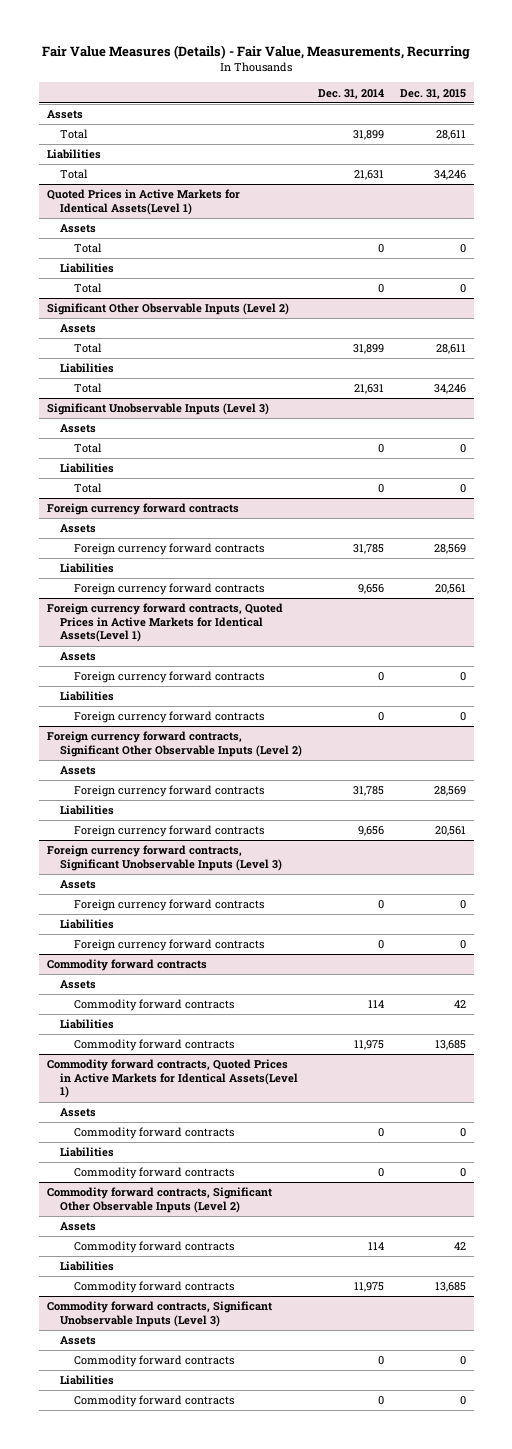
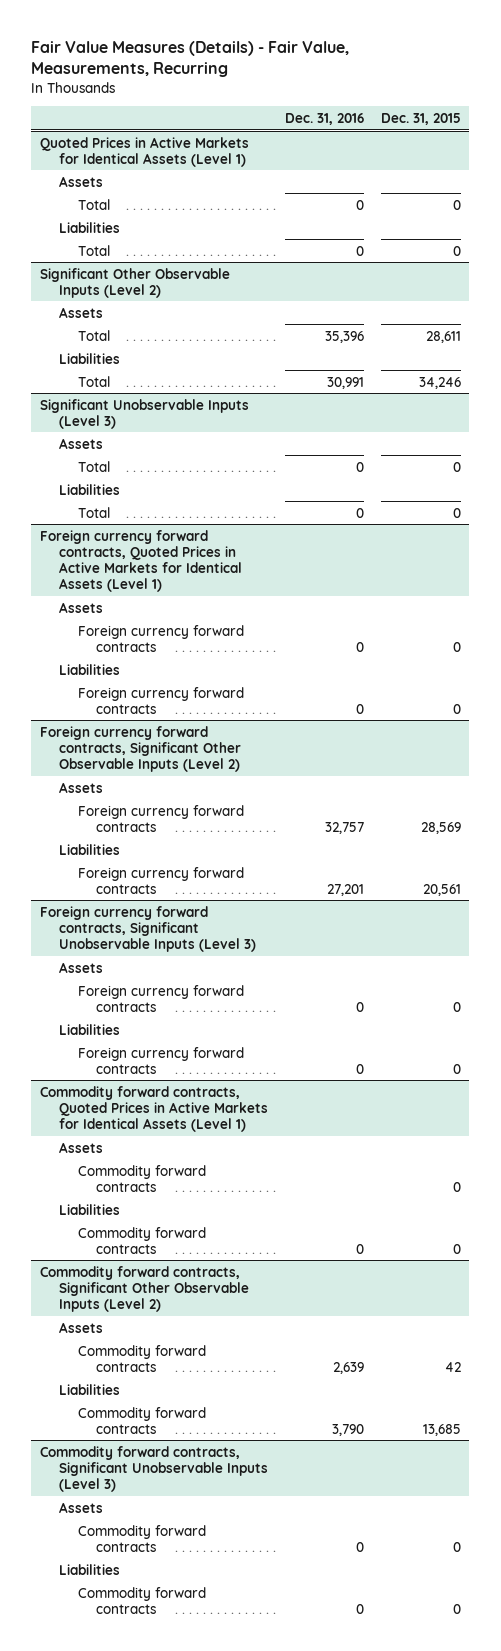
[317,88,384,99] Dec. 31, 2014 -> none
none -> [284,112,364,125] Dec. 31, 2016
[46,110,83,120] Assets -> none
[60,129,89,140] Total -> none
[46,149,101,160] Liabilities -> none
[60,169,89,180] Total -> none
[46,189,240,215] Quoted Prices in Active Markets for Identical Assets(Level 1) -> [40,136,250,167] Quoted Prices in Active Markets for Identical Assets (Level 1)
[46,503,239,516] Foreign currency forward contracts -> none
[60,524,97,534] Assets -> none
[73,543,264,556] Foreign currency forward contracts -> none
[60,563,115,574] Liabilities -> none
[73,583,264,596] Foreign currency forward contracts -> none
[46,603,283,643] Foreign currency forward contracts, Quoted Prices in Active Markets for Identical Assets(Level 1) -> [40,529,242,593] Foreign currency forward contracts, Quoted Prices in Active Markets for Identical Assets (Level 1)
[46,959,207,972] Commodity forward contracts -> none
[60,980,97,990] Assets -> none
[73,999,234,1012] Commodity forward contracts -> none
[60,1019,115,1030] Liabilities -> none
[73,1039,234,1052] Commodity forward contracts -> none
[46,1059,299,1099] Commodity forward contracts, Quoted Prices in Active Markets for Identical Assets(Level 1) -> [40,1085,268,1132] Commodity forward contracts, Quoted Prices in Active Markets for Identical Assets (Level 1)

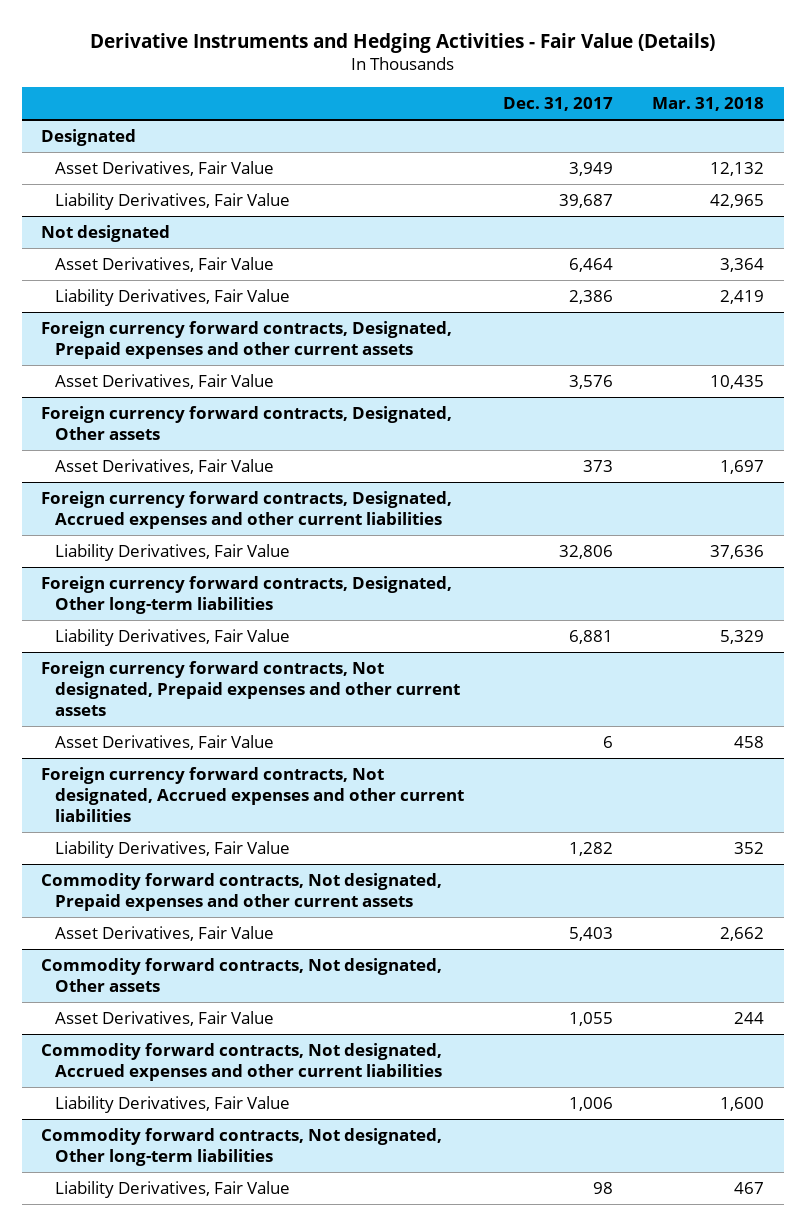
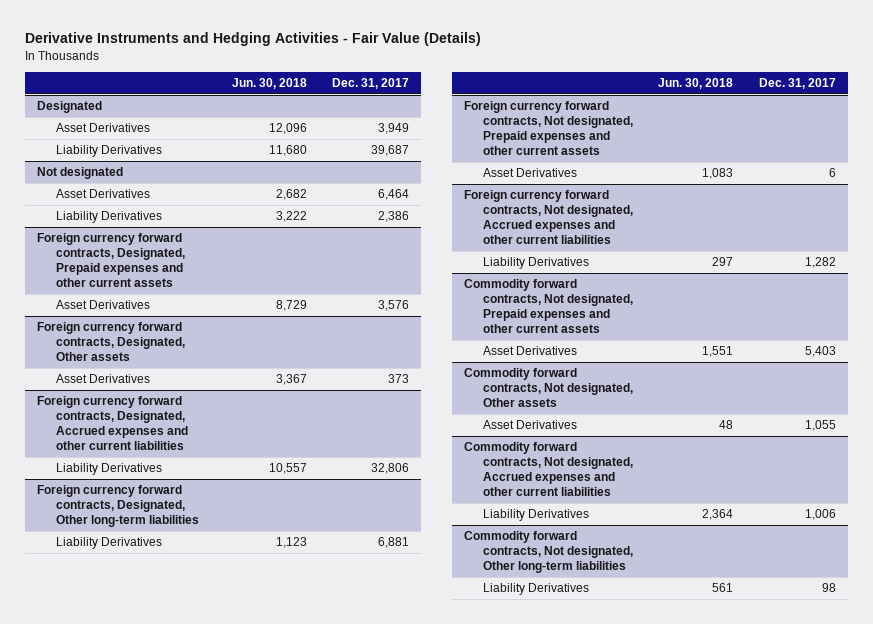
[652,96,765,111] Mar. 31, 2018 -> none
none -> [231,77,307,89] Jun. 30, 2018
[55,161,275,177] Asset Derivatives, Fair Value -> [56,123,151,133] Asset Derivatives
[55,193,291,211] Liability Derivatives, Fair Value -> [56,145,163,158] Liability Derivatives
[55,257,275,273] Asset Derivatives, Fair Value -> [56,189,151,199] Asset Derivatives
[55,289,291,307] Liability Derivatives, Fair Value -> [56,211,163,224] Liability Derivatives
[55,374,275,390] Asset Derivatives, Fair Value -> [56,300,151,310] Asset Derivatives
[55,459,275,475] Asset Derivatives, Fair Value -> [56,374,151,384] Asset Derivatives
[55,544,291,562] Liability Derivatives, Fair Value -> [56,463,163,476] Liability Derivatives
[55,629,291,647] Liability Derivatives, Fair Value -> [56,537,163,550] Liability Derivatives
[55,735,275,751] Asset Derivatives, Fair Value -> [483,168,578,178] Asset Derivatives
[55,841,291,859] Liability Derivatives, Fair Value -> [483,257,590,270] Liability Derivatives
[55,926,275,942] Asset Derivatives, Fair Value -> [483,346,578,356] Asset Derivatives
[55,1011,275,1027] Asset Derivatives, Fair Value -> [483,420,578,430] Asset Derivatives
[55,1096,291,1114] Liability Derivatives, Fair Value -> [483,509,590,522] Liability Derivatives
[55,1181,291,1199] Liability Derivatives, Fair Value -> [483,583,590,596] Liability Derivatives

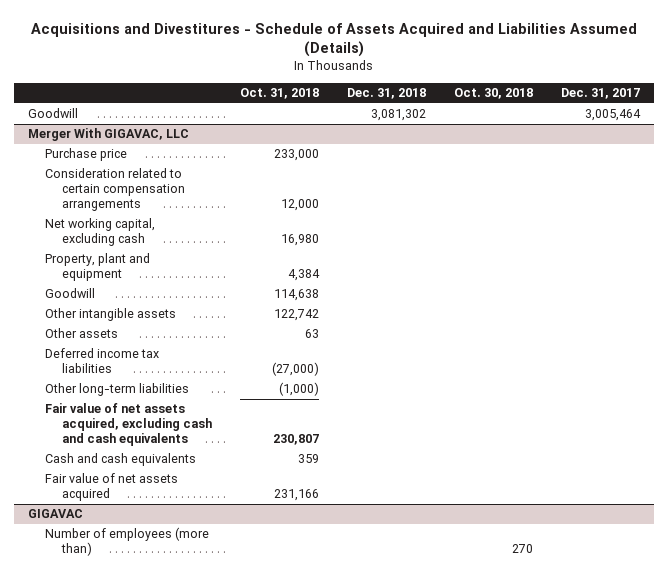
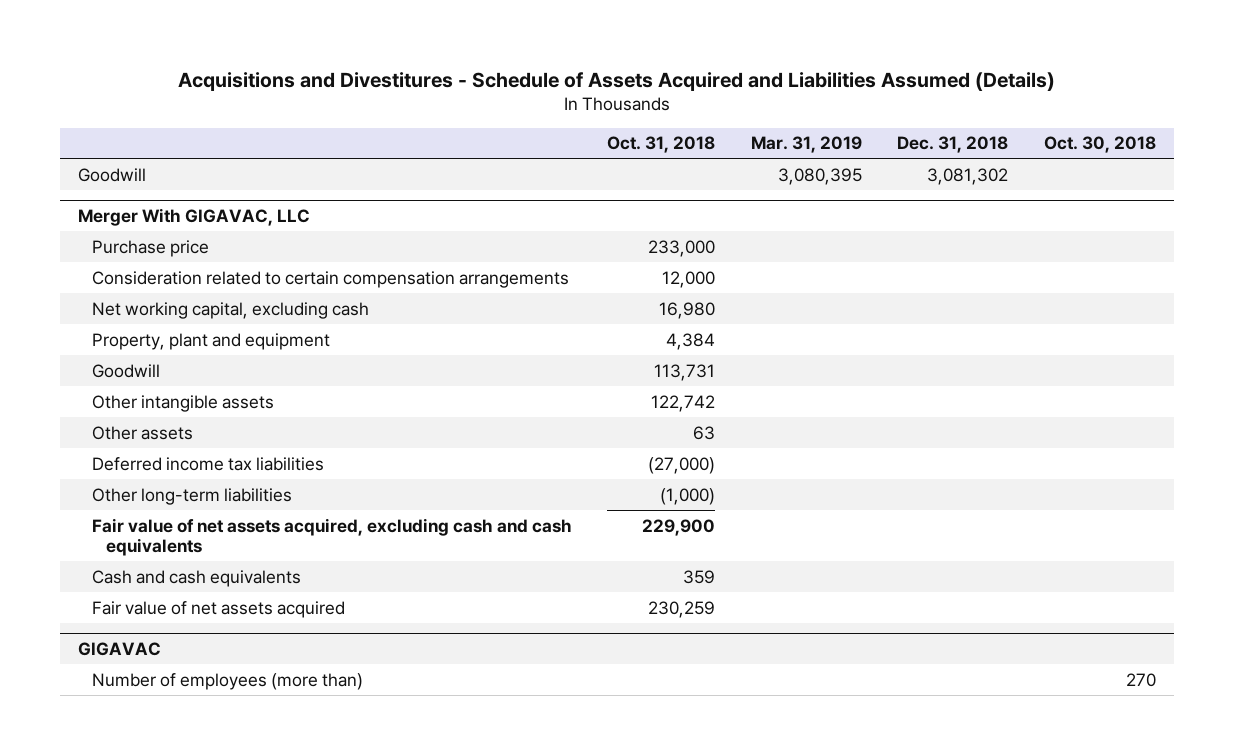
[560,88,640,100] Dec. 31, 2017 -> none
none -> [750,136,862,154] Mar. 31, 2019
[274,289,320,302] 114,638 -> [654,363,716,381] 113,731
[273,434,320,446] 230,807 -> [642,518,716,536] 229,900
[274,489,320,502] 231,166 -> [648,600,716,618] 230,259

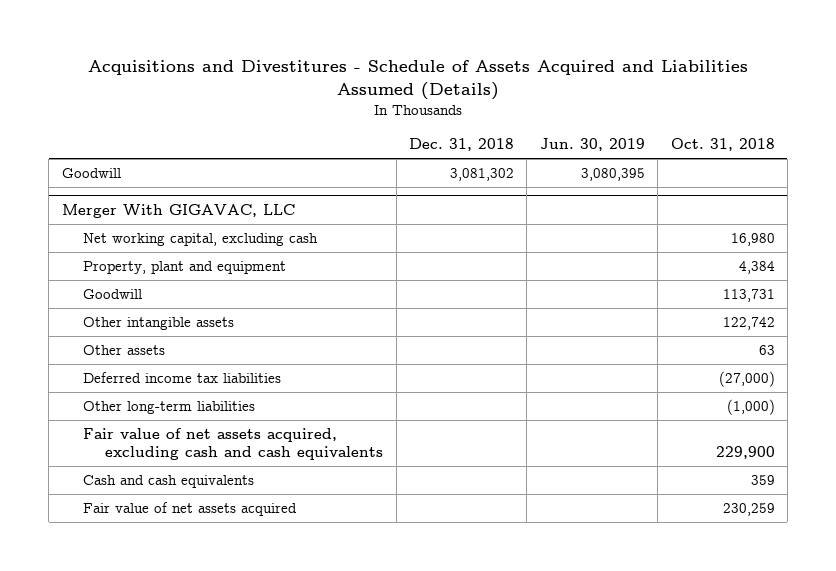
[750,136,862,154] Mar. 31, 2019 -> none
[1043,136,1156,154] Oct. 30, 2018 -> none
none -> [539,138,645,152] Jun. 30, 2019
[92,239,210,257] Purchase price -> none
[92,270,570,288] Consideration related to certain compensation arrangements -> none
[77,641,161,656] GIGAVAC -> none
[92,672,364,690] Number of employees (more than) -> none

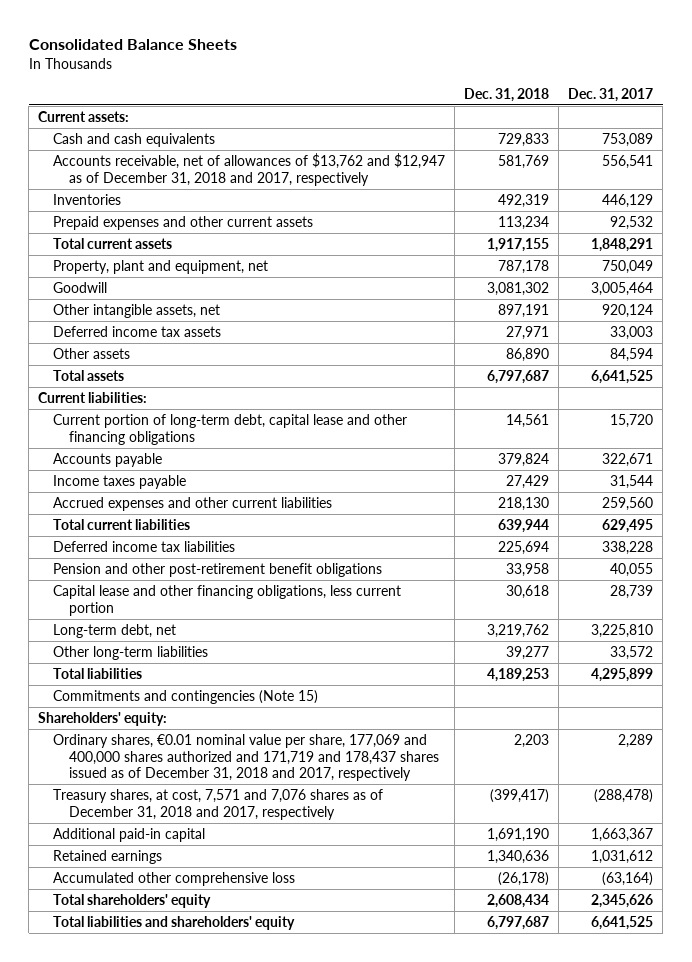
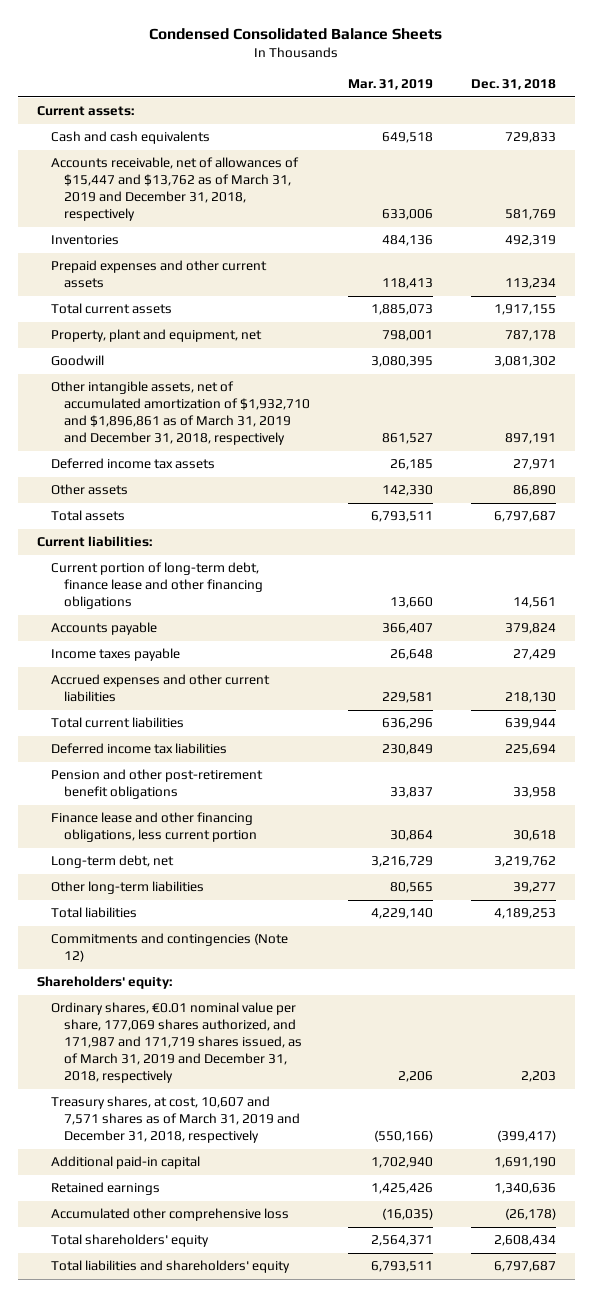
[28,39,237,51] Consolidated Balance Sheets -> [149,27,443,40] Condensed Consolidated Balance Sheets
[568,87,654,102] Dec. 31, 2017 -> none
none -> [347,78,433,90] Mar. 31, 2019
[53,153,446,186] Accounts receivable, net of allowances of $13,762 and $12,947 as of December 31, 2018 and 2017, respectively -> [50,157,299,222] Accounts receivable, net of allowances of $15,447 and $13,762 as of March 31, 2019 and December 31, 2018, respectively
[53,304,221,319] Other intangible assets, net -> [50,381,311,446] Other intangible assets, net of accumulated amortization of $1,932,710 and $1,896,861 as of March 31, 2019 and December 31, 2018, respectively
[53,414,408,445] Current portion of long-term debt, capital lease and other financing obligations -> [50,562,264,610] Current portion of long-term debt, finance lease and other financing obligations
[53,585,402,616] Capital lease and other financing obligations, less current portion -> [50,812,258,843] Finance lease and other financing obligations, less current portion
[53,690,319,705] Commitments and contingencies (Note 15) -> [50,933,288,963] Commitments and contingencies (Note 12)
[53,734,439,782] Ordinary shares, €0.01 nominal value per share, 177,069 and 400,000 shares authorized and 171,719 and 178,437 shares issued as of December 31, 2018 and 2017, respectively -> [50,1002,303,1084] Ordinary shares, €0.01 nominal value per share, 177,069 shares authorized, and 171,987 and 171,719 shares issued, as of March 31, 2019 and December 31, 2018, respectively
[53,789,384,820] Treasury shares, at cost, 7,571 and 7,076 shares as of December 31, 2018 and 2017, respectively -> [50,1096,301,1144] Treasury shares, at cost, 10,607 and 7,571 shares as of March 31, 2019 and December 31, 2018, respectively

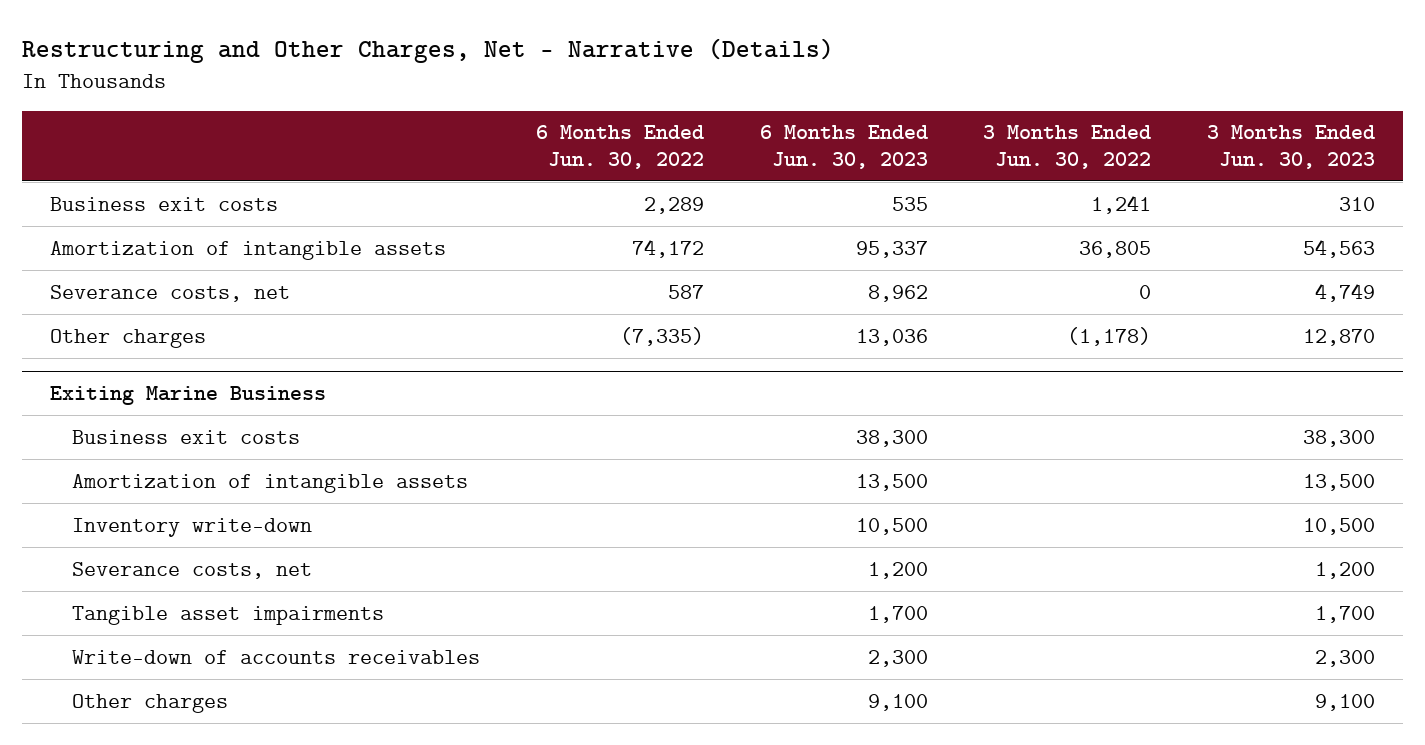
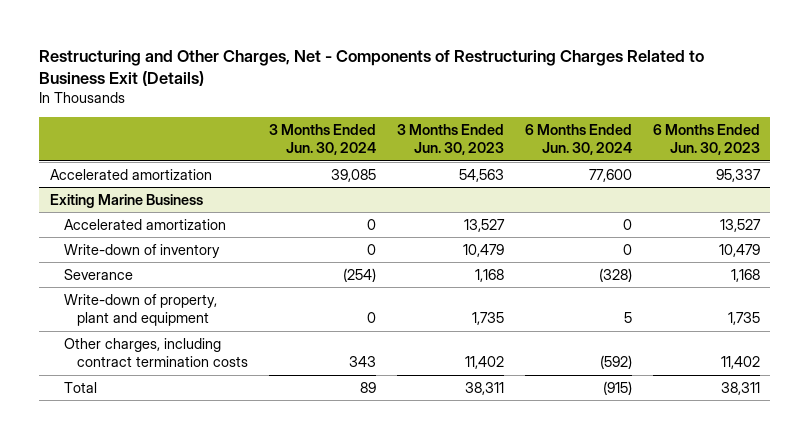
[21,38,834,64] Restructuring and Other Charges, Net - Narrative (Details) -> [39,49,705,86] Restructuring and Other Charges, Net - Components of Restructuring Charges Related to Business Exit (Details)
[535,125,704,169] 6 Months Ended Jun. 30, 2022 -> none
[983,125,1152,169] 3 Months Ended Jun. 30, 2022 -> none
none -> [269,124,377,156] 3 Months Ended Jun. 30, 2024
none -> [524,124,632,156] 6 Months Ended Jun. 30, 2024
[49,196,278,211] Business exit costs -> none
[49,284,290,302] Severance costs, net -> none
[49,328,206,348] Other charges -> none
[49,240,446,260] Amortization of intangible assets -> [49,168,212,180] Accelerated amortization
[71,429,300,444] Business exit costs -> none
[71,605,384,625] Tangible asset impairments -> none
[71,649,480,664] Write-down of accounts receivables -> none
[71,473,468,493] Amortization of intangible assets -> [63,218,226,230] Accelerated amortization
[855,473,928,491] 13,500 -> [719,218,761,232] 13,527
[1303,473,1376,491] 13,500 -> [464,218,506,232] 13,527
[71,517,312,537] Inventory write-down -> [63,243,220,258] Write-down of inventory
[855,517,928,535] 10,500 -> [718,243,760,257] 10,479
[1303,517,1376,535] 10,500 -> [463,243,505,257] 10,479
[71,561,312,579] Severance costs, net -> [63,268,133,280] Severance
[867,561,928,579] 1,200 -> [730,268,760,282] 1,168
[1315,561,1376,579] 1,200 -> [475,268,505,282] 1,168
none -> [63,293,217,327] Write-down of property, plant and equipment
[71,693,228,713] Other charges -> [63,337,249,368] Other charges, including contract termination costs
[867,693,928,711] 9,100 -> [720,356,760,370] 11,402
[1315,693,1376,711] 9,100 -> [465,356,505,370] 11,402
none -> [63,381,97,393] Total

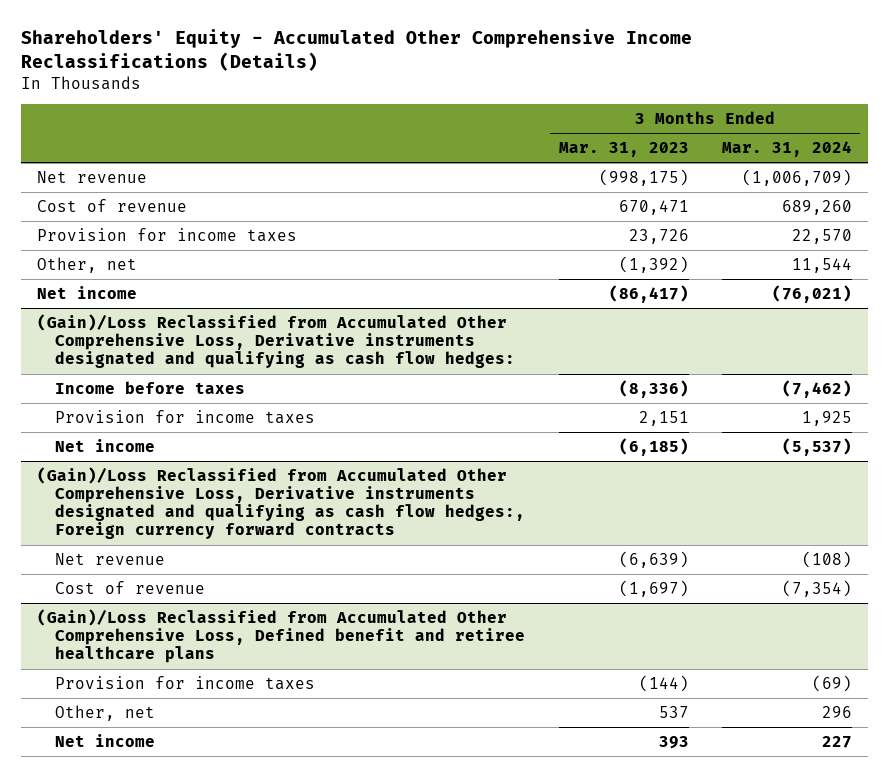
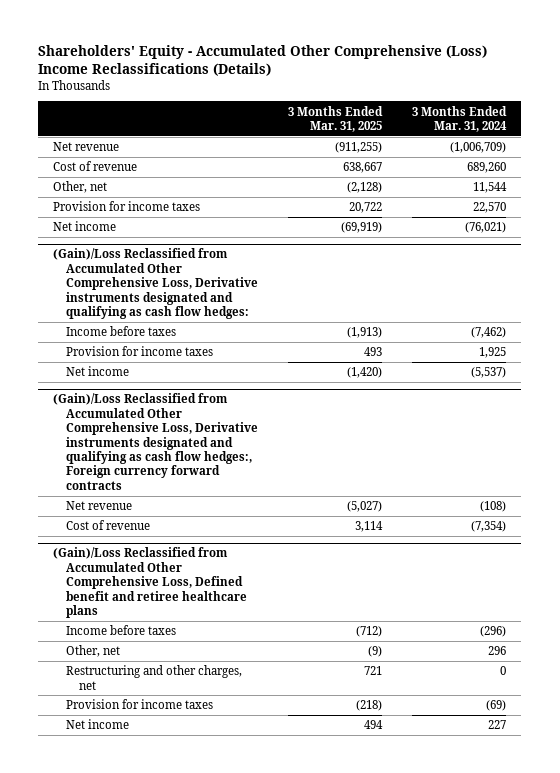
[20,29,692,72] Shareholders' Equity - Accumulated Other Comprehensive Income Reclassifications (Details) -> [38,45,488,77] Shareholders' Equity - Accumulated Other Comprehensive (Loss) Income Reclassifications (Details)
[558,142,689,158] Mar. 31, 2023 -> none
none -> [288,105,384,132] 3 Months Ended Mar. 31, 2025
[37,227,298,242] Provision for income taxes -> [53,201,201,212] Provision for income taxes
none -> [66,625,177,636] Income before taxes
none -> [66,665,243,690] Restructuring and other charges, net
[55,675,316,690] Provision for income taxes -> [66,699,214,710] Provision for income taxes

